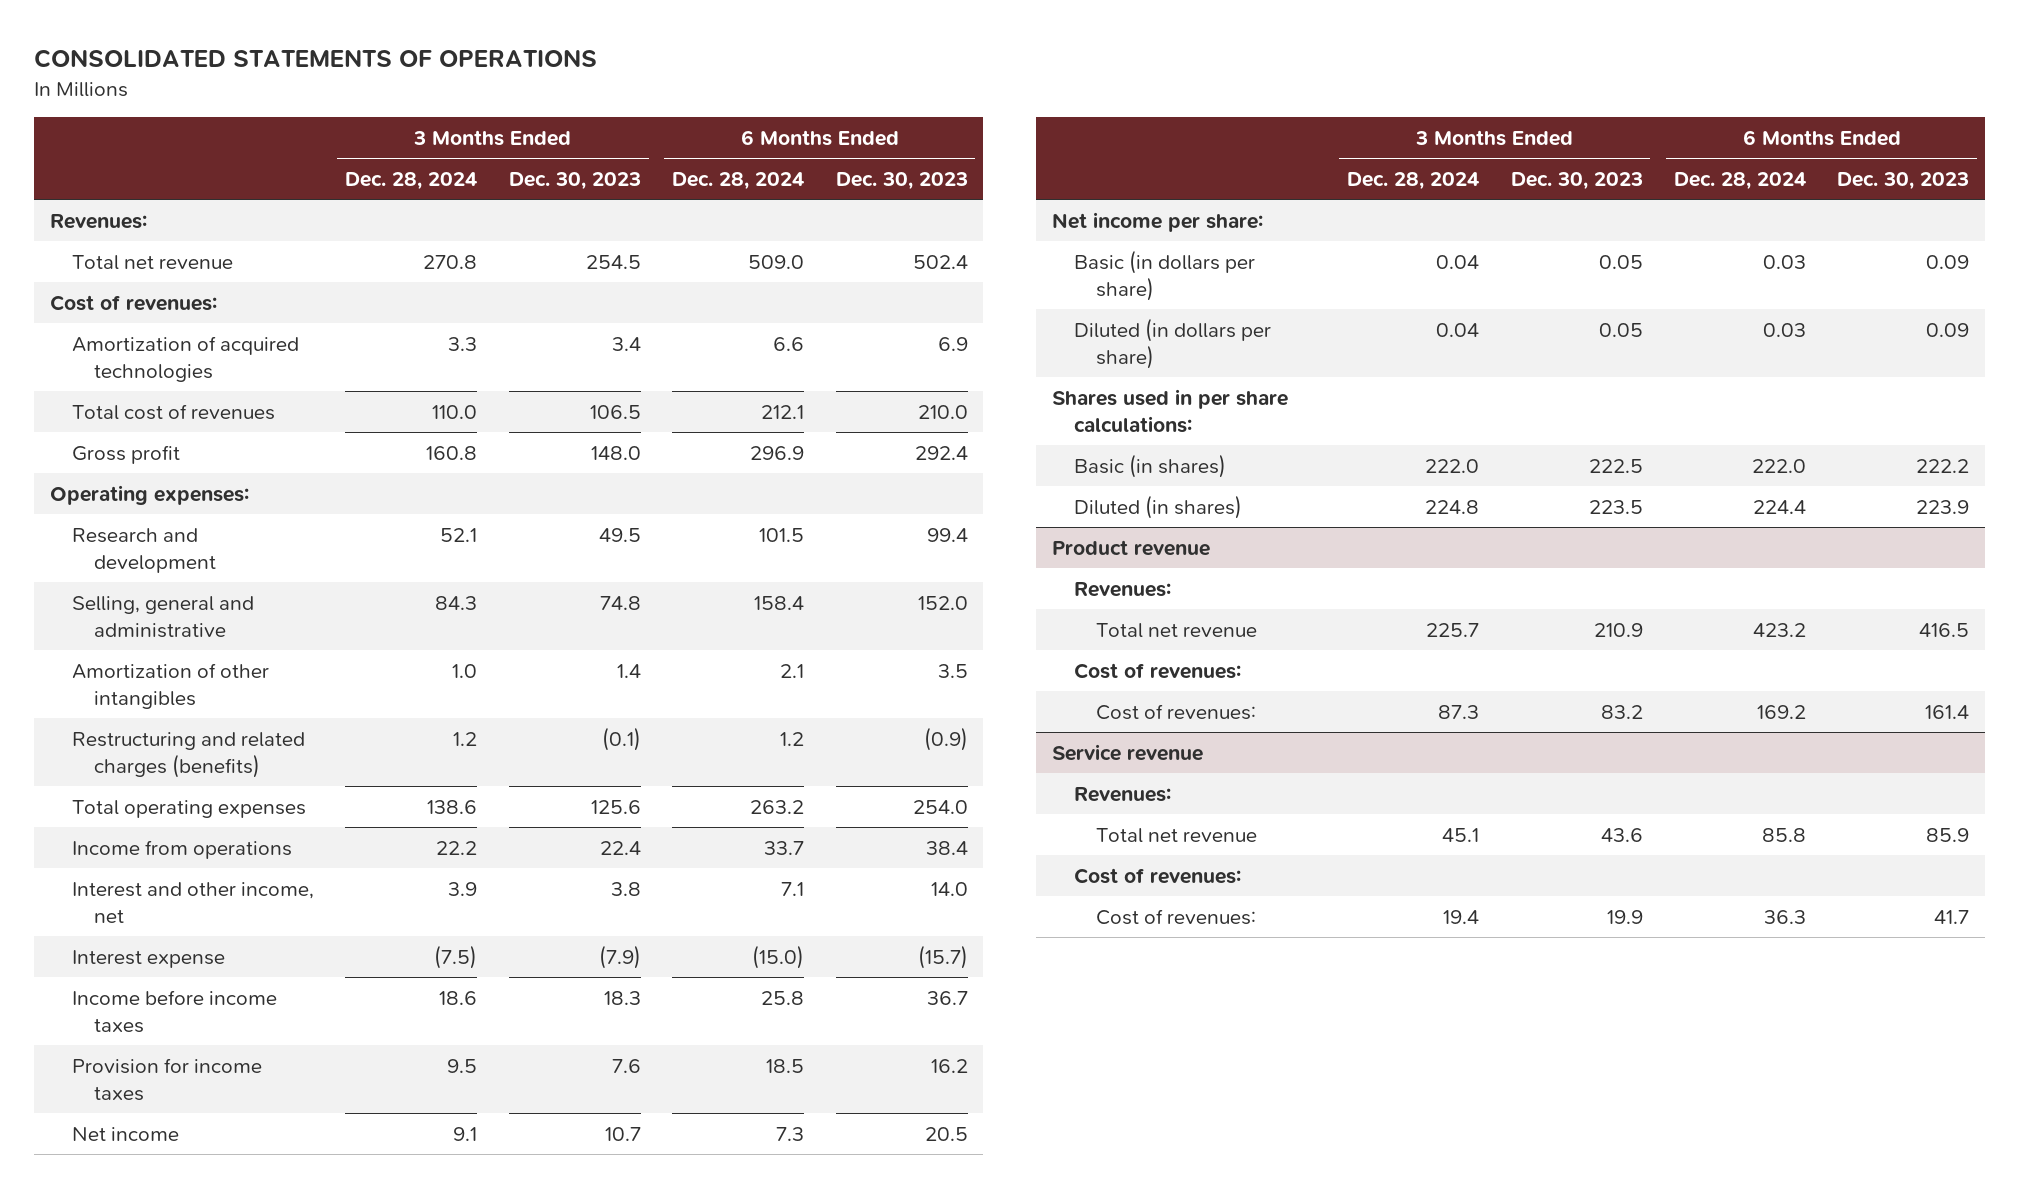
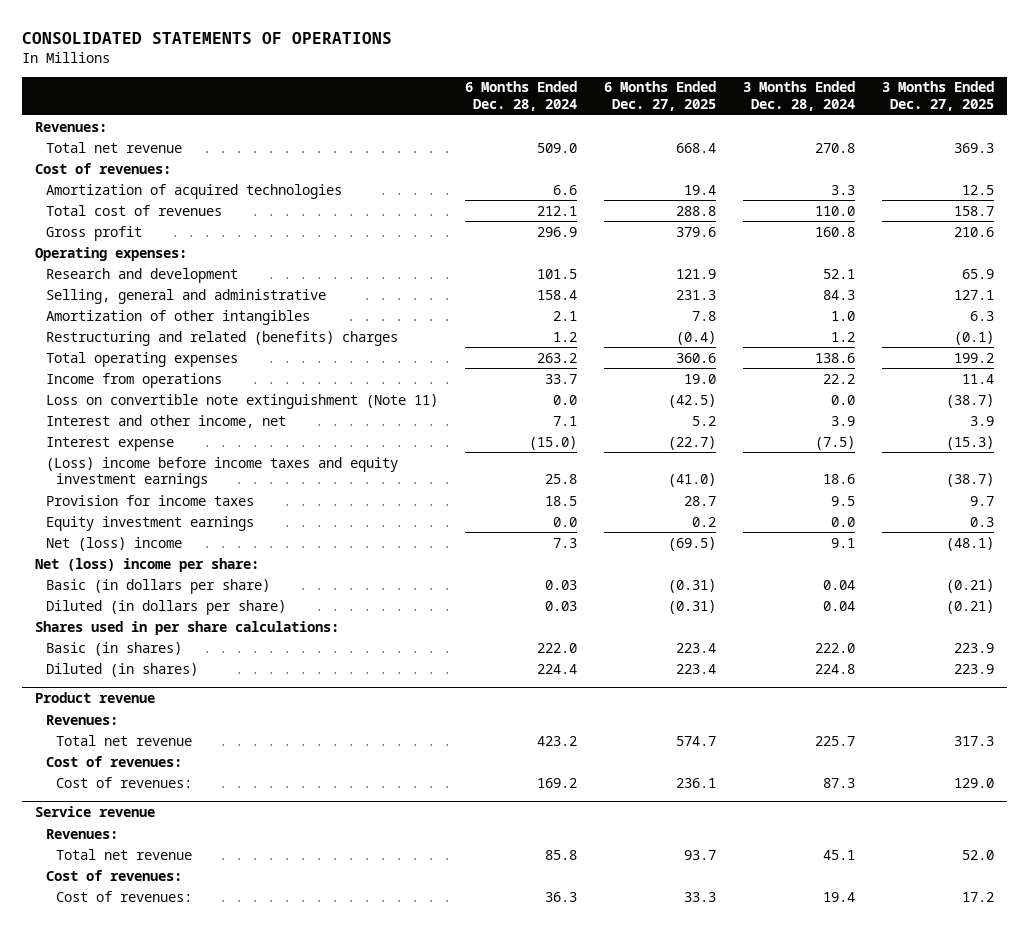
[508,171,641,190] Dec. 30, 2023 -> none
[835,171,968,190] Dec. 30, 2023 -> none
none -> [603,81,716,112] 6 Months Ended Dec. 27, 2025
none -> [881,81,994,112] 3 Months Ended Dec. 27, 2025
[71,731,305,778] Restructuring and related charges (benefits) -> [45,330,398,346] Restructuring and related (benefits) charges
none -> [45,393,438,409] Loss on convertible note extinguishment (Note 11)
[71,989,277,1033] Income before income taxes -> [45,456,398,489] (Loss) income before income taxes and equity investment earnings
none -> [45,515,254,531] Equity investment earnings
[71,1126,179,1141] Net income -> [45,536,182,551] Net (loss) income
[1051,211,1263,232] Net income per share: -> [35,557,260,572] Net (loss) income per share:

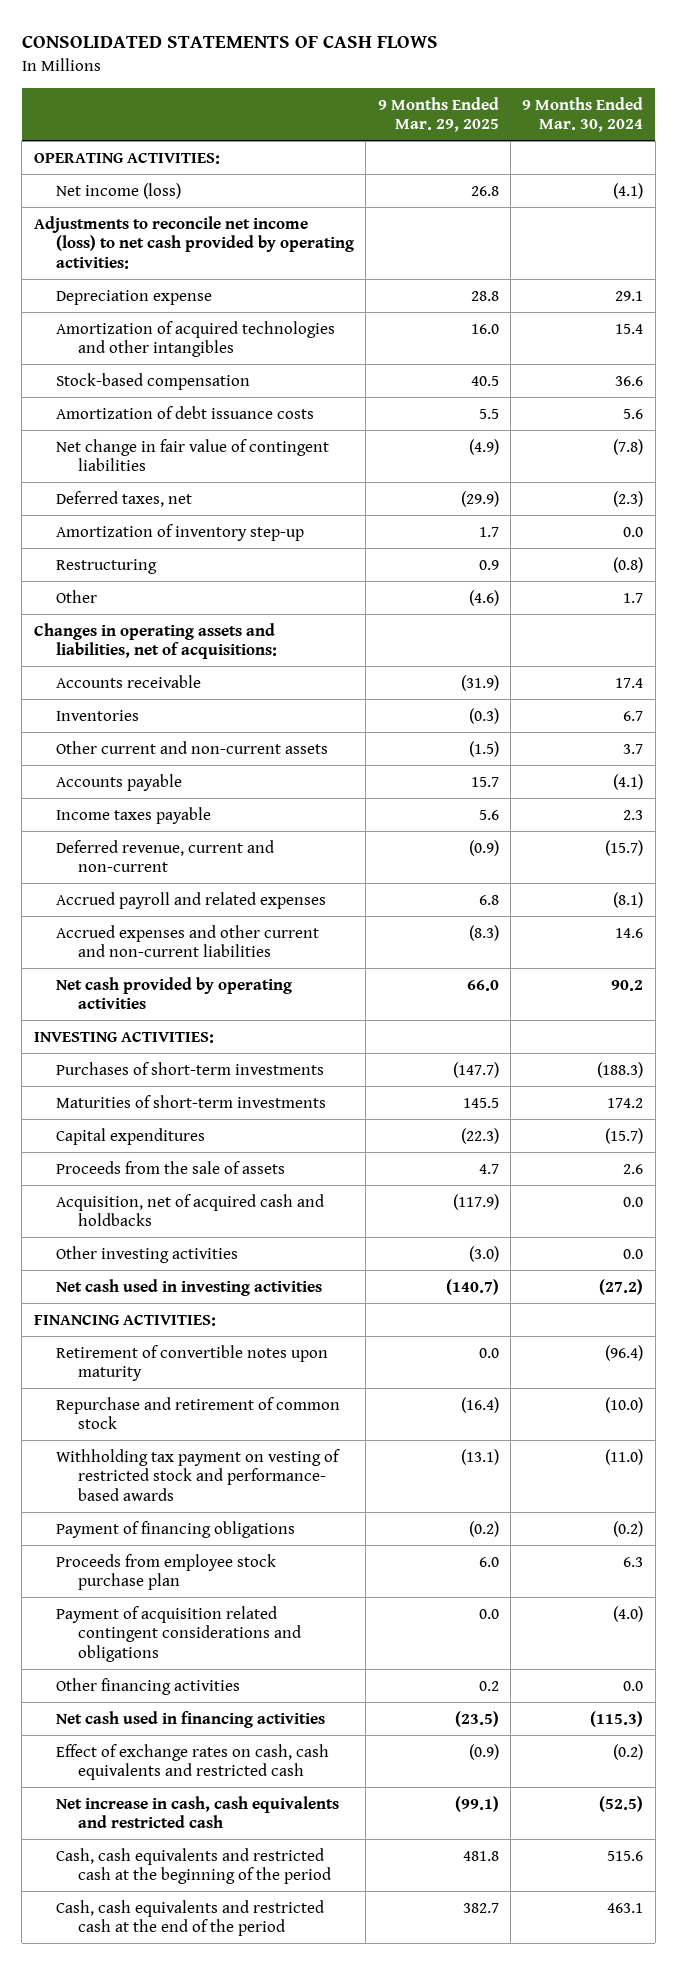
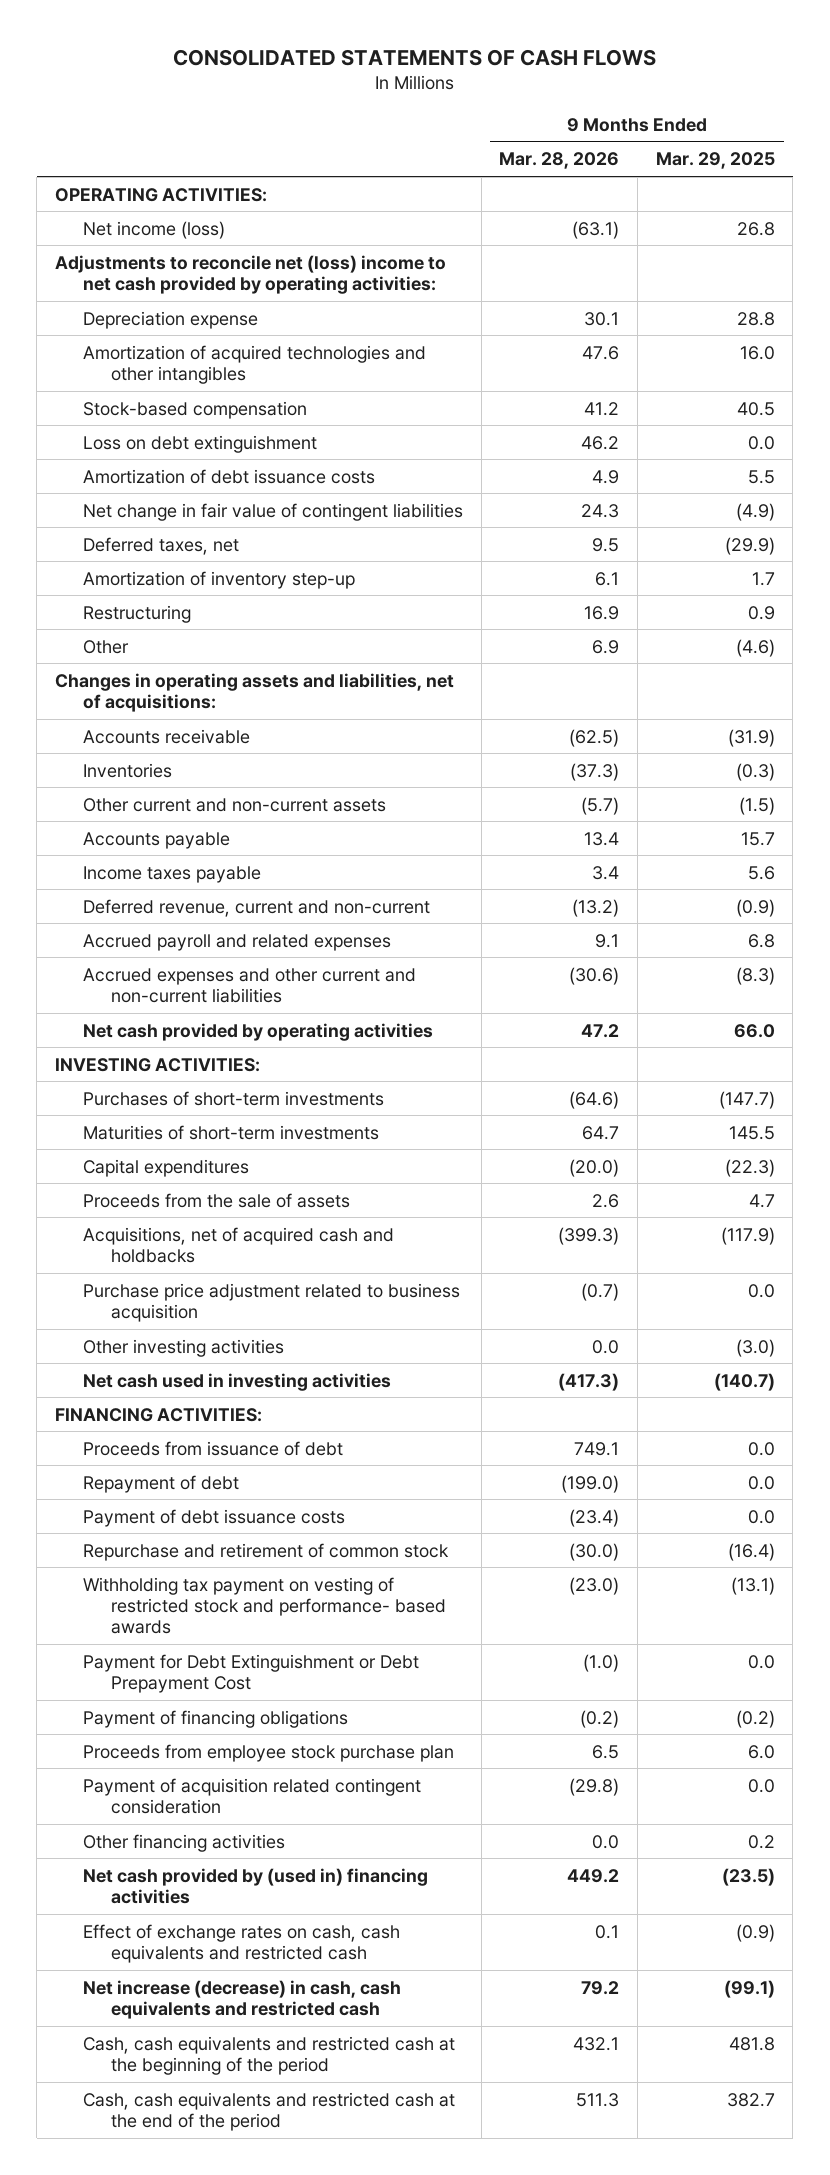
[522,96,644,133] 9 Months Ended Mar. 30, 2024 -> none
none -> [499,152,620,170] Mar. 28, 2026
[33,215,354,269] Adjustments to reconcile net income (loss) to net cash provided by operating activities: -> [55,254,447,294] Adjustments to reconcile net (loss) income to net cash provided by operating activities:
none -> [82,434,317,453] Loss on debt extinguishment
[55,1193,324,1227] Acquisition, net of acquired cash and holdbacks -> [82,1226,394,1263] Acquisitions, net of acquired cash and holdbacks
none -> [82,1282,460,1322] Purchase price adjustment related to business acquisition
none -> [82,1440,343,1456] Proceeds from issuance of debt
[55,1344,328,1382] Retirement of convertible notes upon maturity -> [82,1474,239,1493] Repayment of debt
none -> [82,1508,345,1527] Payment of debt issuance costs
none -> [82,1653,419,1693] Payment for Debt Extinguishment or Debt Prepayment Cost
[55,1605,302,1662] Payment of acquisition related contingent considerations and obligations -> [82,1777,421,1814] Payment of acquisition related contingent consideration
[55,1710,325,1728] Net cash used in financing activities -> [82,1867,428,1904] Net cash provided by (used in) financing activities
[55,1795,339,1829] Net increase in cash, cash equivalents and restricted cash -> [82,1979,401,2019] Net increase (decrease) in cash, cash equivalents and restricted cash

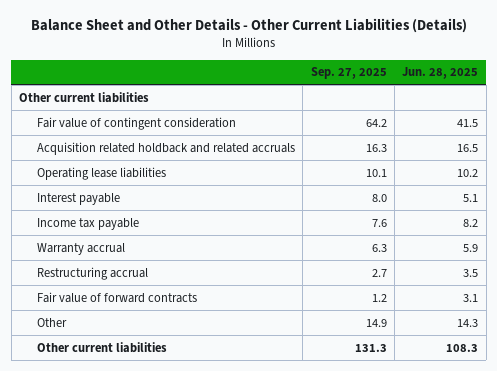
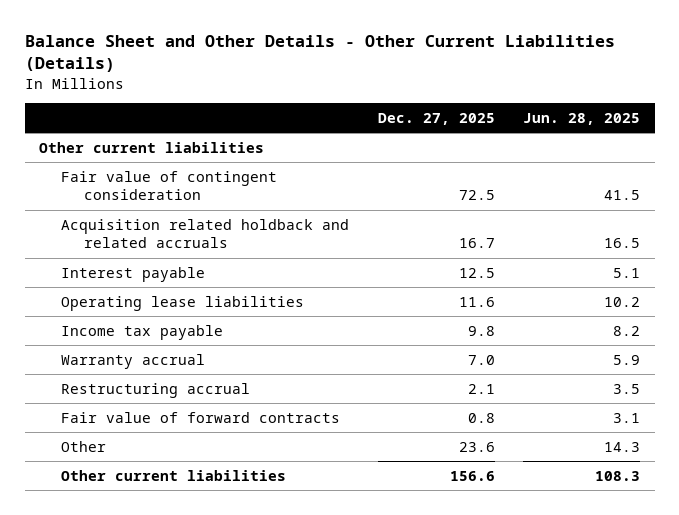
[310,67,387,80] Sep. 27, 2025 -> none
none -> [377,112,495,125] Dec. 27, 2025
[37,166,167,180] Operating lease liabilities -> [61,295,305,311] Operating lease liabilities

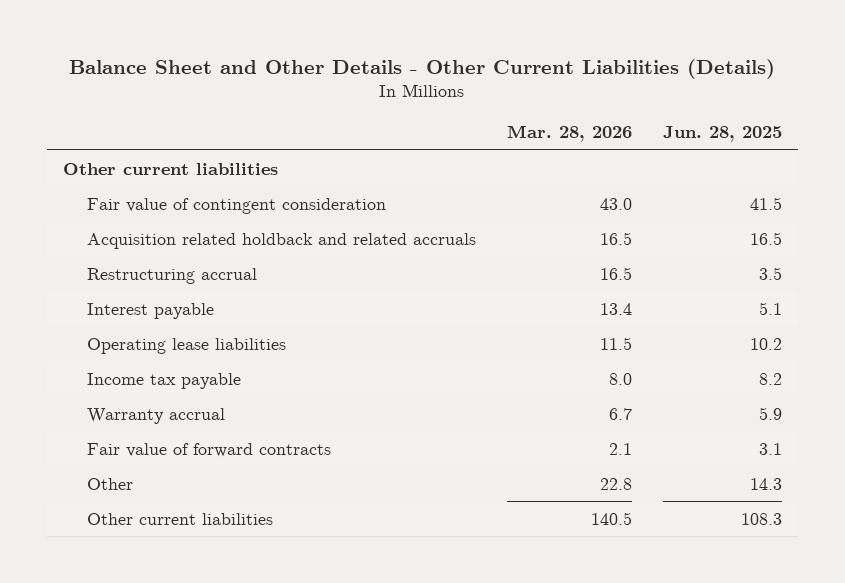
[377,112,495,125] Dec. 27, 2025 -> none
none -> [507,125,633,143] Mar. 28, 2026
[61,382,251,398] Restructuring accrual -> [87,267,258,284] Restructuring accrual

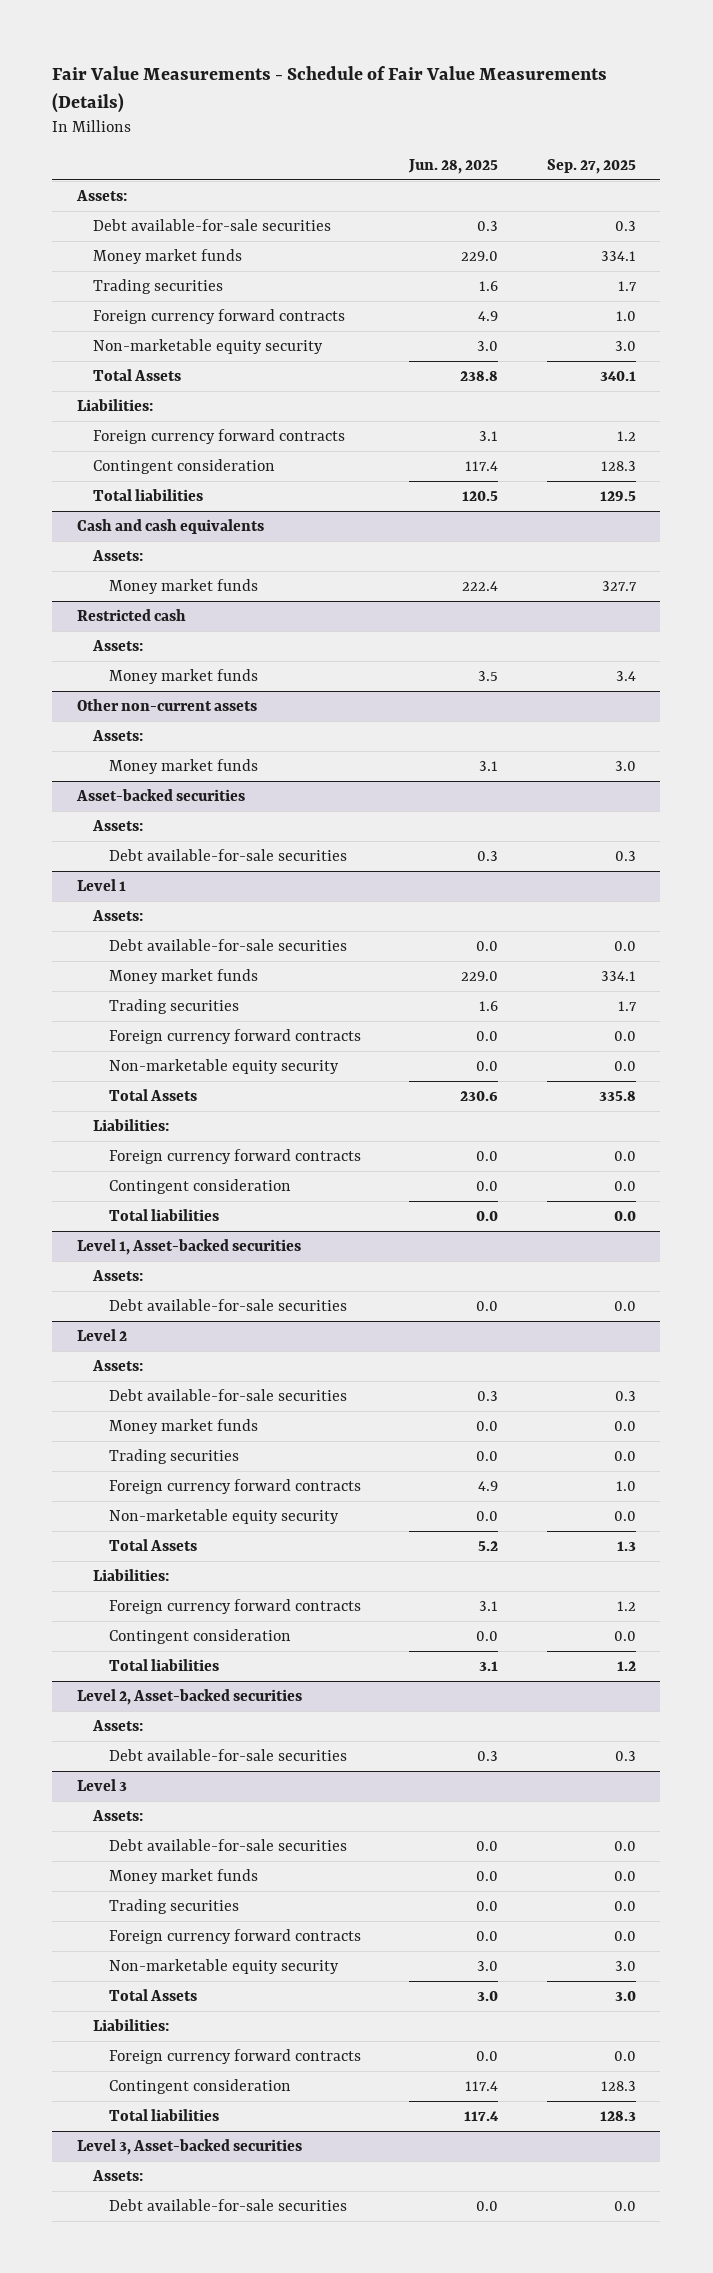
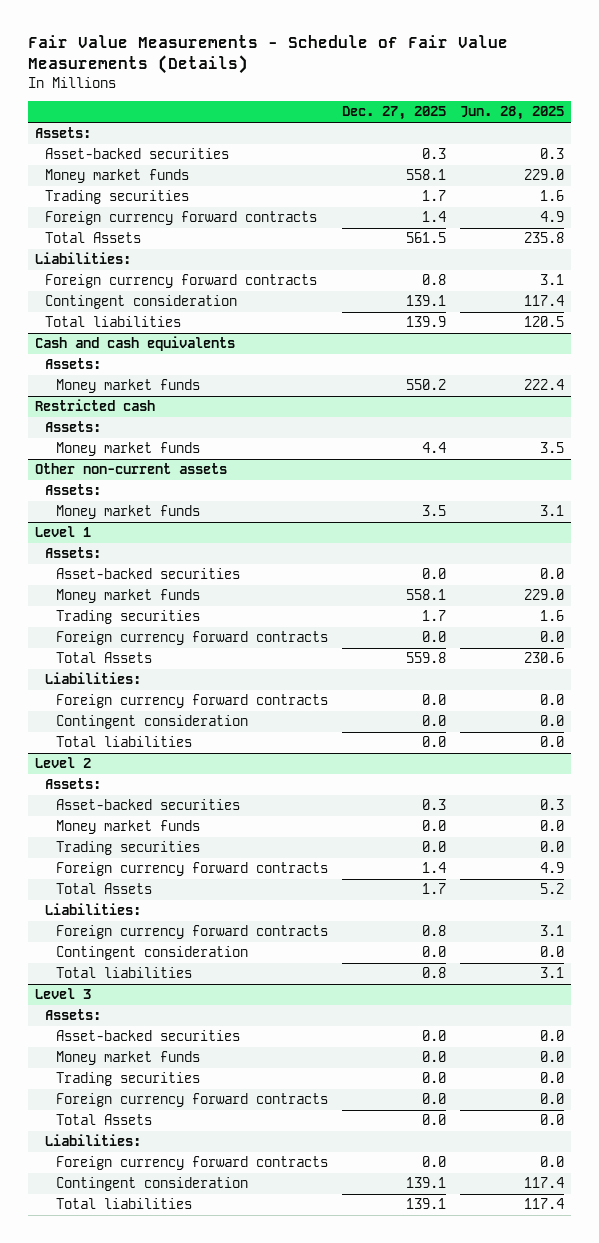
[547,158,637,174] Sep. 27, 2025 -> none
none -> [342,106,447,121] Dec. 27, 2025
[92,219,331,232] Debt available-for-sale securities -> [45,148,230,160] Asset-backed securities
[92,339,323,355] Non-marketable equity security -> none
[460,371,499,382] 238.8 -> [524,232,565,244] 235.8
[75,789,245,802] Asset-backed securities -> none
[91,820,143,832] Assets: -> none
[108,849,347,862] Debt available-for-sale securities -> none
[108,939,347,952] Debt available-for-sale securities -> [56,568,241,580] Asset-backed securities
[108,1059,339,1075] Non-marketable equity security -> none
[76,1239,301,1256] Level 1, Asset-backed securities -> none
[91,1270,143,1282] Assets: -> none
[108,1299,347,1312] Debt available-for-sale securities -> none
[108,1389,347,1402] Debt available-for-sale securities -> [56,799,241,811] Asset-backed securities
[108,1509,339,1525] Non-marketable equity security -> none
[76,1689,302,1706] Level 2, Asset-backed securities -> none
[91,1720,143,1732] Assets: -> none
[108,1749,347,1762] Debt available-for-sale securities -> none
[108,1839,347,1852] Debt available-for-sale securities -> [56,1030,241,1042] Asset-backed securities
[108,1959,339,1975] Non-marketable equity security -> none
[477,1991,499,2002] 3.0 -> [540,1114,565,1126] 0.0
[76,2139,302,2156] Level 3, Asset-backed securities -> none
[91,2170,143,2182] Assets: -> none
[108,2199,347,2212] Debt available-for-sale securities -> none

